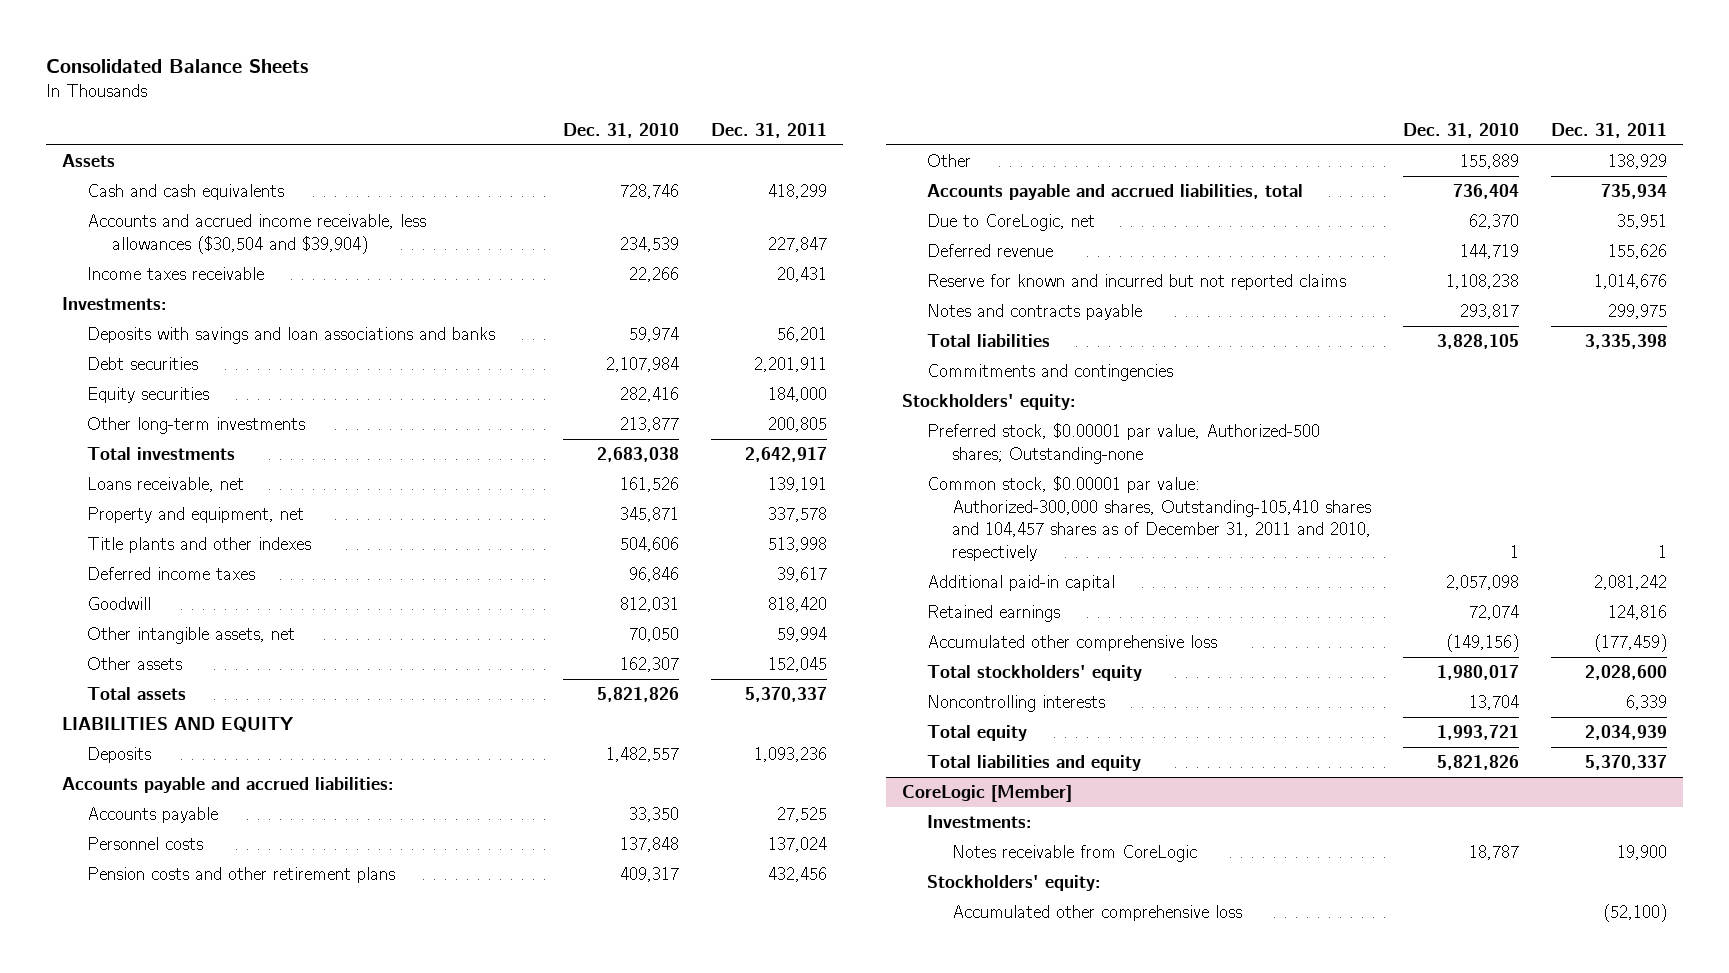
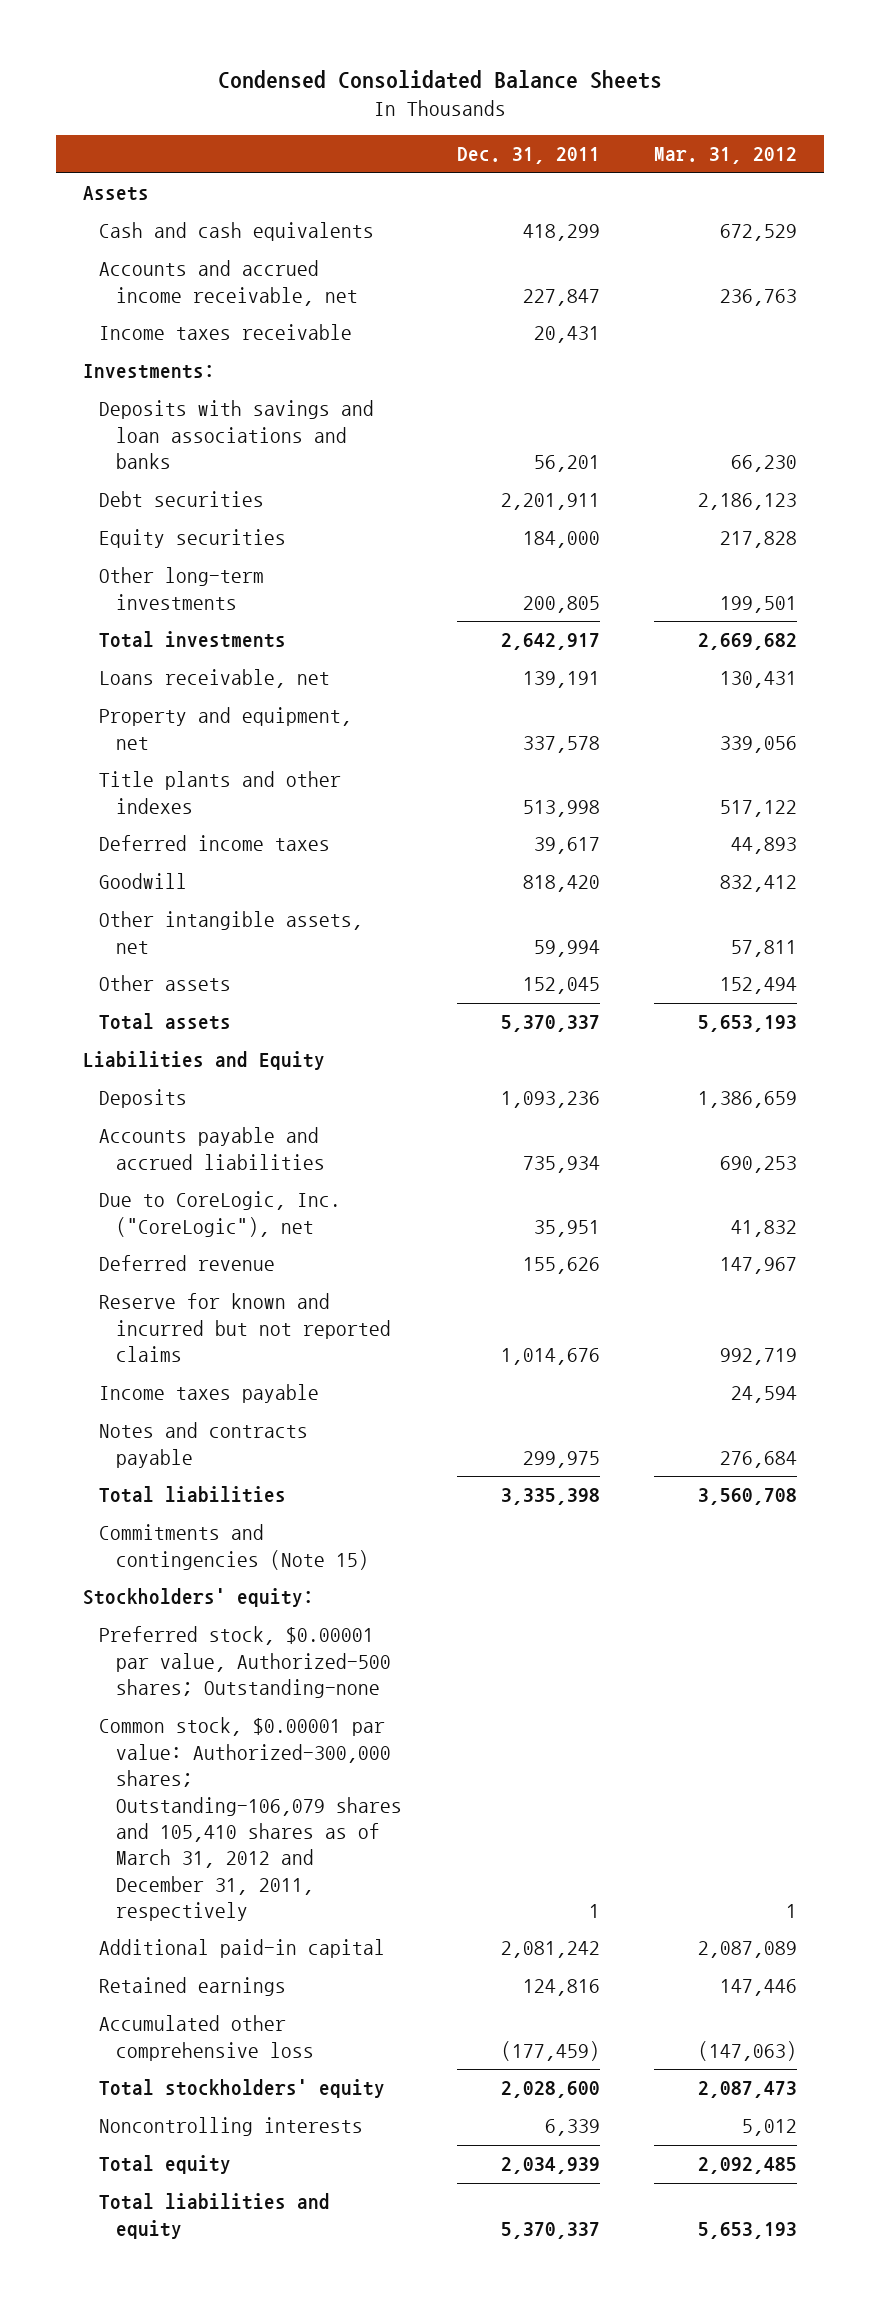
[46,59,309,74] Consolidated Balance Sheets -> [217,70,662,90] Condensed Consolidated Balance Sheets
[562,122,679,138] Dec. 31, 2010 -> none
none -> [654,147,798,165] Mar. 31, 2012
[86,214,426,254] Accounts and accrued income receivable, less allowances ($30,504 and $39,904) -> [99,260,359,306] Accounts and accrued income receivable, net
[62,717,295,733] LIABILITIES AND EQUITY -> [82,1051,325,1071] Liabilities and Equity
[62,777,395,794] Accounts payable and accrued liabilities: -> none
[86,807,218,824] Accounts payable -> none
[86,837,203,851] Personnel costs -> none
[86,867,395,884] Pension costs and other retirement plans -> none
[927,154,972,168] Other -> none
[927,184,1304,201] Accounts payable and accrued liabilities, total -> [99,1127,326,1170] Accounts payable and accrued liabilities
[927,214,1096,232] Due to CoreLogic, net -> [99,1191,342,1237] Due to CoreLogic, Inc. ("CoreLogic"), net
none -> [99,1384,320,1404] Income taxes payable
[927,364,1174,382] Commitments and contingencies -> [99,1524,370,1570] Commitments and contingencies (Note 15)
[927,476,1371,562] Common stock, $0.00001 par value: Authorized-300,000 shares, Outstanding-105,410 shares and 104,457 shares as of December 31, 2011 and 2010, respectively -> [99,1717,403,1921] Common stock, $0.00001 par value: Authorized-300,000 shares; Outstanding-106,079 shares and 105,410 shares as of March 31, 2012 and December 31, 2011, respectively
[902,785,1073,803] CoreLogic [Member] -> none
[927,815,1033,829] Investments: -> none
[951,845,1197,863] Notes receivable from CoreLogic -> none
[927,875,1102,892] Stockholders' equity: -> none
[951,905,1242,922] Accumulated other comprehensive loss -> none

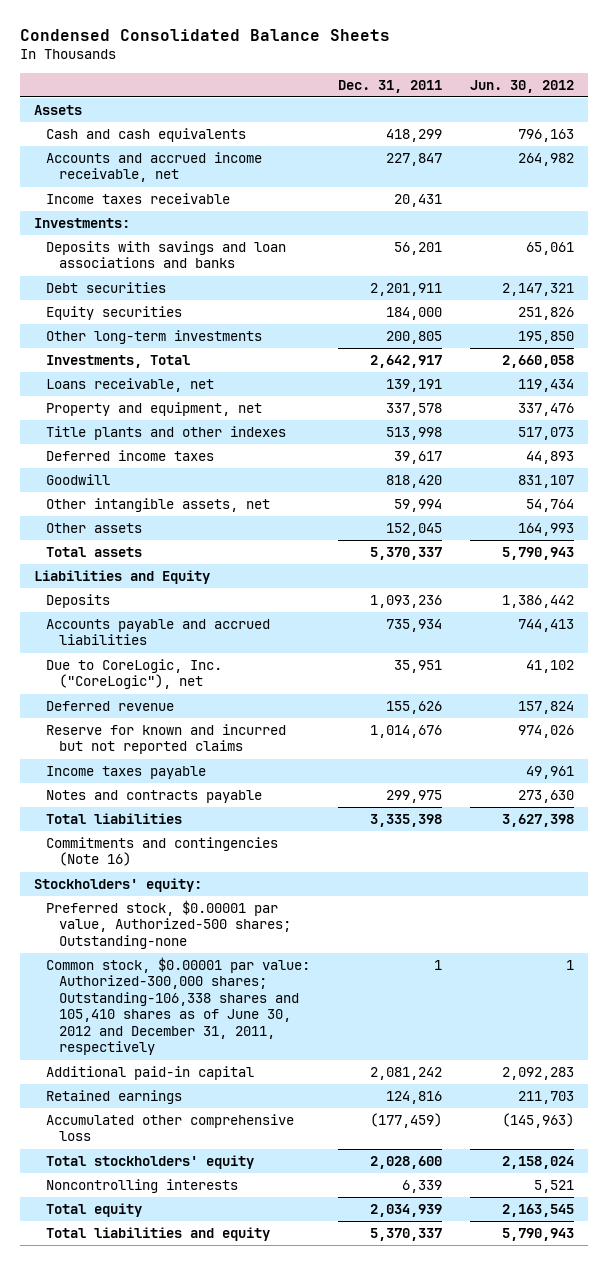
[654,147,798,165] Mar. 31, 2012 -> none
none -> [469,79,574,93] Jun. 30, 2012
[99,631,287,649] Total investments -> [46,354,191,368] Investments, Total
[99,1524,370,1570] Commitments and contingencies (Note 15) -> [46,836,279,867] Commitments and contingencies (Note 16)
[99,1717,403,1921] Common stock, $0.00001 par value: Authorized-300,000 shares; Outstanding-106,079 shares and 105,410 shares as of March 31, 2012 and December 31, 2011, respectively -> [46,956,311,1056] Common stock, $0.00001 par value: Authorized-300,000 shares; Outstanding-106,338 shares and 105,410 shares as of June 30, 2012 and December 31, 2011, respectively

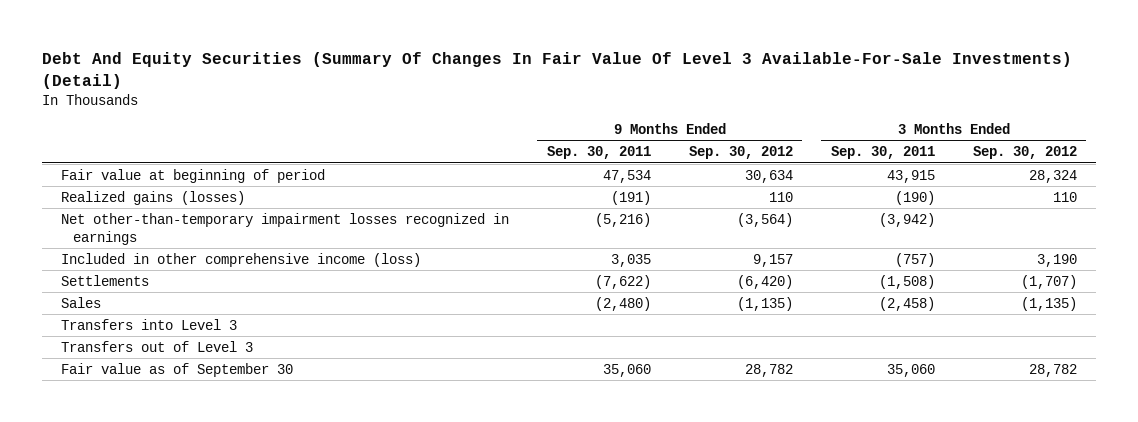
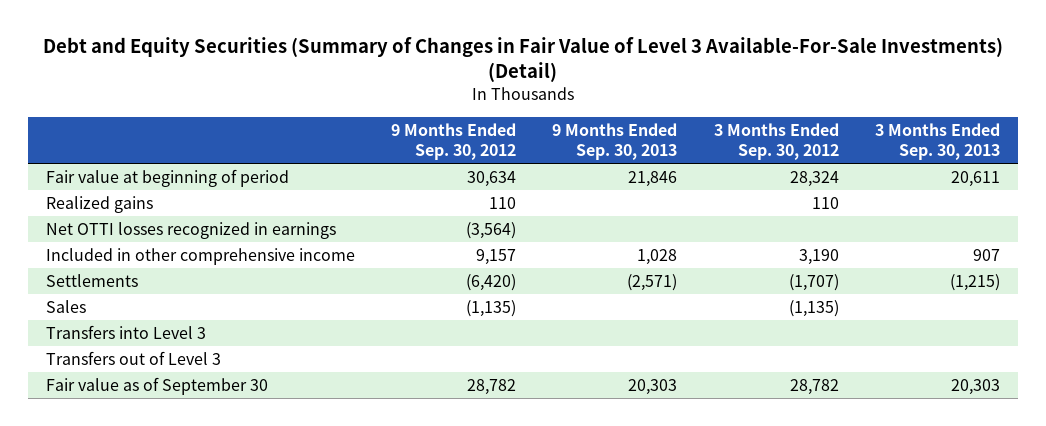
[41,51,1072,89] Debt And Equity Securities (Summary Of Changes In Fair Value Of Level 3 Available-For-Sale Investments) (Detail) -> [42,37,1003,83] Debt and Equity Securities (Summary of Changes in Fair Value of Level 3 Available-For-Sale Investments) (Detail)
[546,146,651,160] Sep. 30, 2011 -> none
[830,146,935,160] Sep. 30, 2011 -> none
none -> [552,122,678,161] 9 Months Ended Sep. 30, 2013
none -> [874,122,1000,161] 3 Months Ended Sep. 30, 2013
[60,190,245,205] Realized gains (losses) -> [46,196,154,214] Realized gains
[60,212,509,245] Net other-than-temporary impairment losses recognized in earnings -> [46,222,337,240] Net OTTI losses recognized in earnings
[60,252,421,267] Included in other comprehensive income (loss) -> [46,248,356,266] Included in other comprehensive income

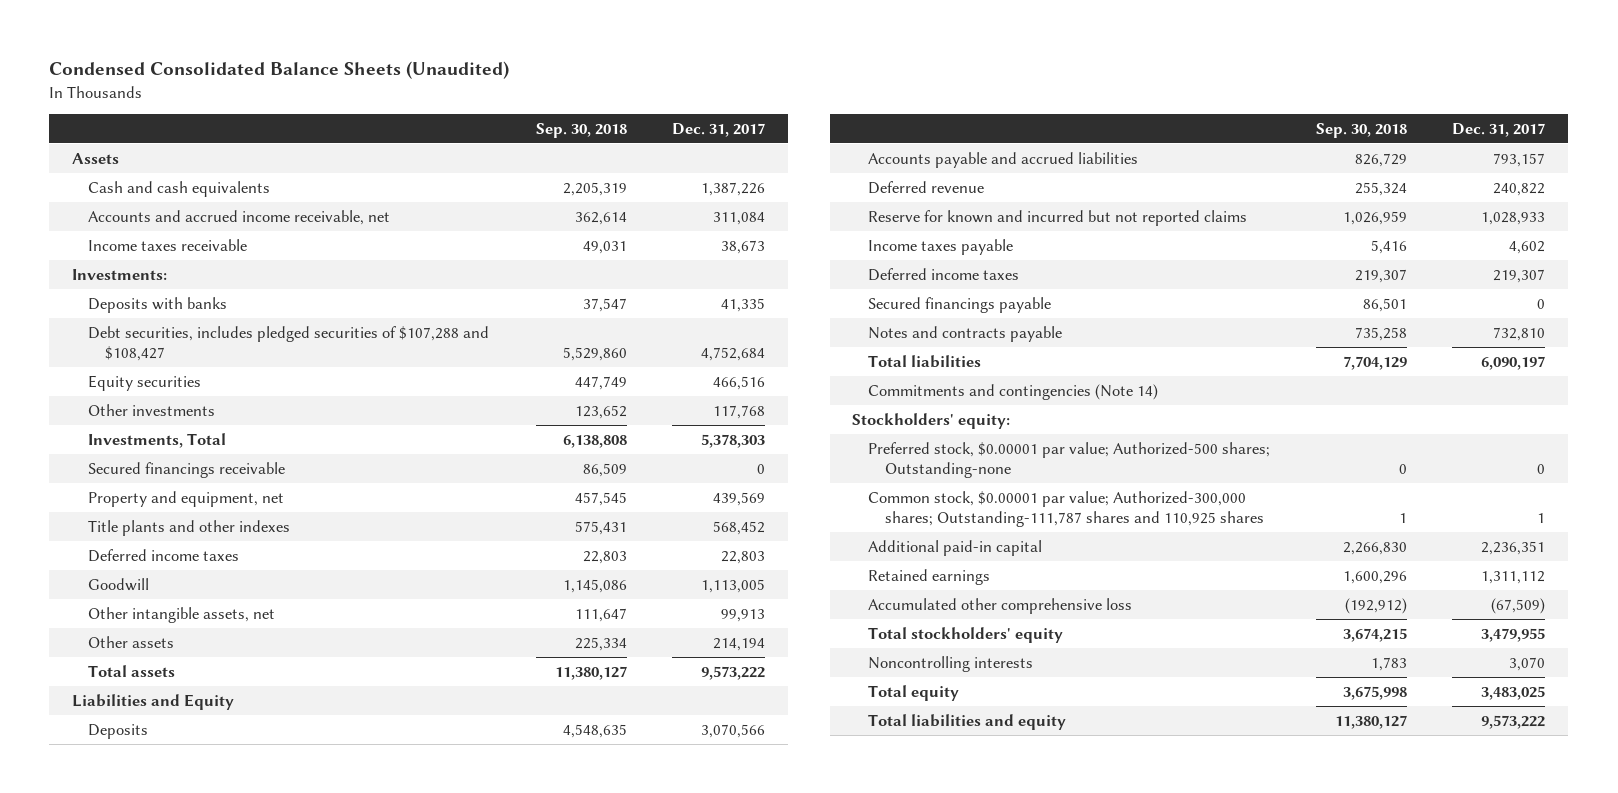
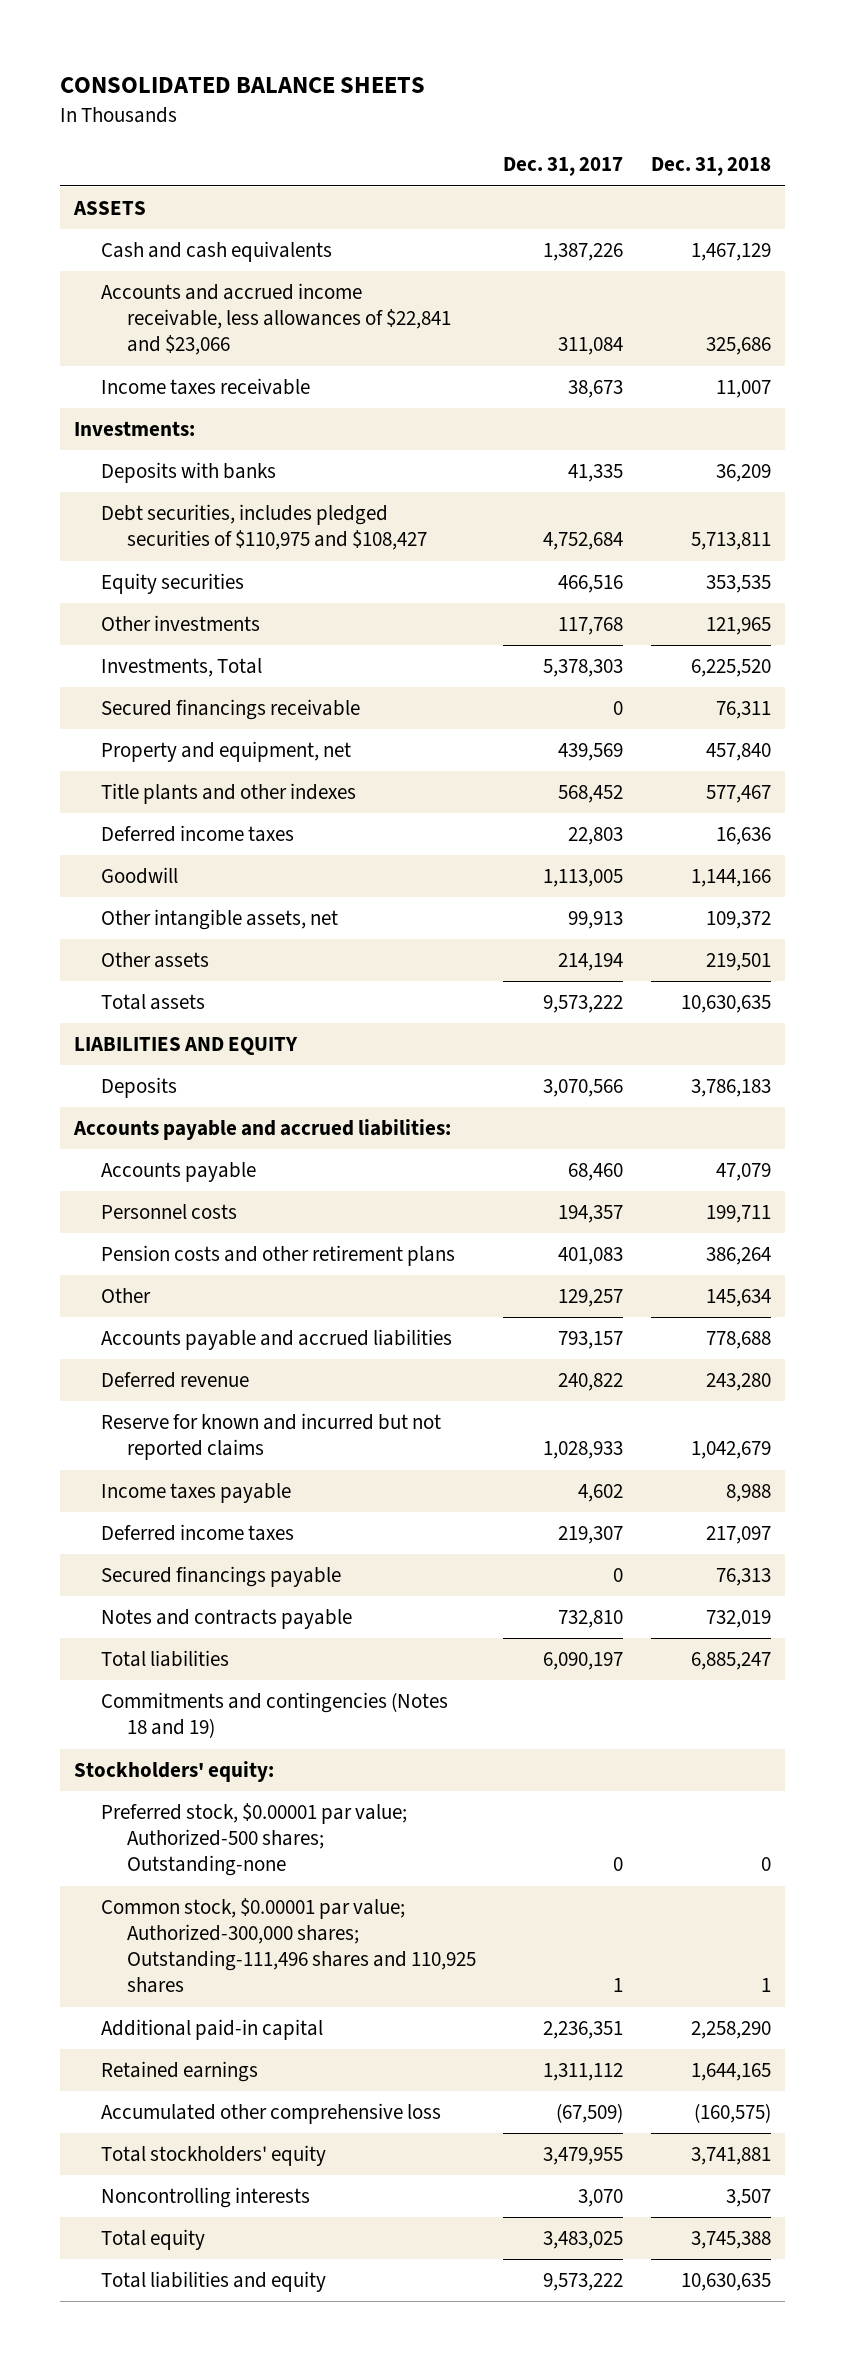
[49,61,510,80] Condensed Consolidated Balance Sheets (Unaudited) -> [60,77,426,94] CONSOLIDATED BALANCE SHEETS
[535,122,627,138] Sep. 30, 2018 -> none
none -> [651,157,772,177] Dec. 31, 2018
[72,152,120,164] Assets -> [73,201,147,216] ASSETS
[88,209,391,225] Accounts and accrued income receivable, net -> [100,283,451,356] Accounts and accrued income receivable, less allowances of $22,841 and $23,066
[88,325,490,361] Debt securities, includes pledged securities of $107,288 and $108,427 -> [100,504,427,551] Debt securities, includes pledged securities of $110,975 and $108,427
[72,693,235,710] Liabilities and Equity -> [74,1037,299,1056] LIABILITIES AND EQUITY
none -> [73,1119,452,1141] Accounts payable and accrued liabilities:
none -> [100,1162,256,1183] Accounts payable
none -> [100,1204,237,1220] Personnel costs
none -> [100,1245,455,1267] Pension costs and other retirement plans
none -> [100,1288,151,1304] Other
[868,383,1159,400] Commitments and contingencies (Note 14) -> [100,1692,448,1739] Commitments and contingencies (Notes 18 and 19)
[868,490,1264,527] Common stock, $0.00001 par value; Authorized-300,000 shares; Outstanding-111,787 shares and 110,925 shares -> [100,1898,476,1994] Common stock, $0.00001 par value; Authorized-300,000 shares; Outstanding-111,496 shares and 110,925 shares

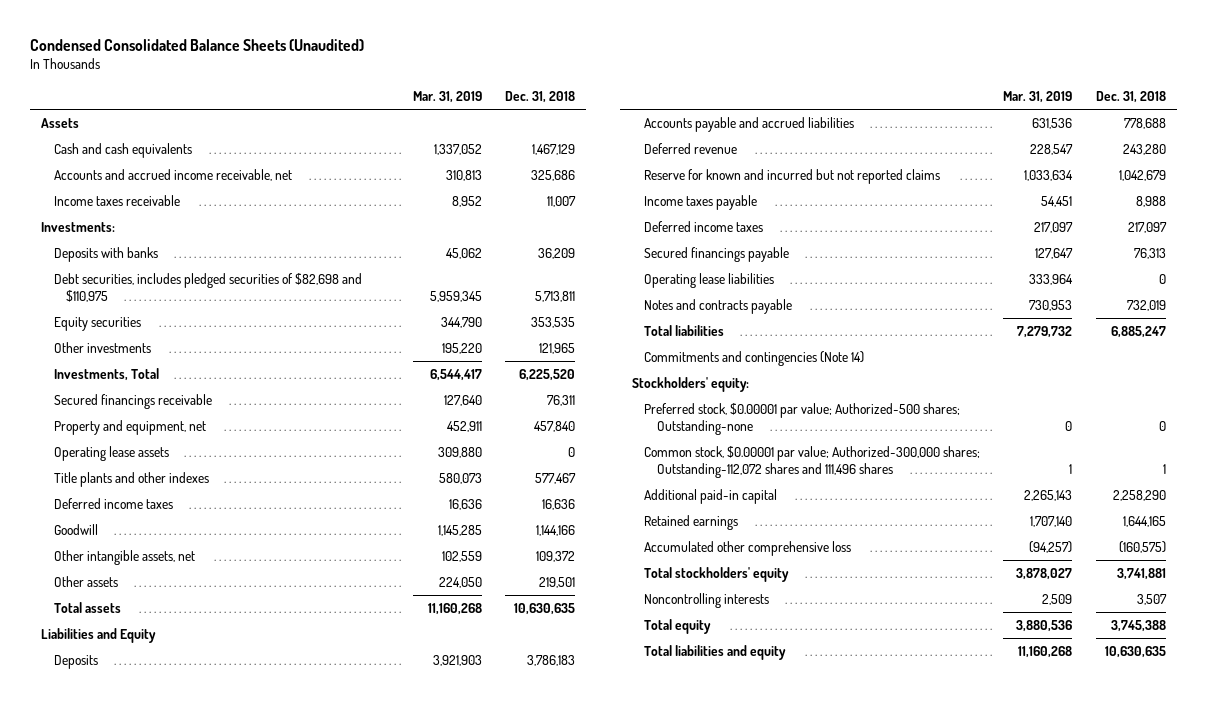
[60,77,426,94] CONSOLIDATED BALANCE SHEETS -> [29,38,364,51] Condensed Consolidated Balance Sheets (Unaudited)
[503,157,624,177] Dec. 31, 2017 -> none
none -> [412,90,482,103] Mar. 31, 2019
[73,201,147,216] ASSETS -> [41,118,80,129] Assets
[100,283,451,356] Accounts and accrued income receivable, less allowances of $22,841 and $23,066 -> [53,169,292,182] Accounts and accrued income receivable, net
[100,504,427,551] Debt securities, includes pledged securities of $110,975 and $108,427 -> [53,273,362,302] Debt securities, includes pledged securities of $82,698 and $110,975
none -> [53,446,169,462] Operating lease assets
[74,1037,299,1056] LIABILITIES AND EQUITY -> [41,628,157,644] Liabilities and Equity
[73,1119,452,1141] Accounts payable and accrued liabilities: -> none
[100,1162,256,1183] Accounts payable -> none
[100,1204,237,1220] Personnel costs -> none
[100,1245,455,1267] Pension costs and other retirement plans -> none
[100,1288,151,1304] Other -> none
none -> [644,273,775,289] Operating lease liabilities
[100,1692,448,1739] Commitments and contingencies (Notes 18 and 19) -> [644,351,865,367] Commitments and contingencies (Note 14)
[100,1898,476,1994] Common stock, $0.00001 par value; Authorized-300,000 shares; Outstanding-111,496 shares and 110,925 shares -> [644,446,981,478] Common stock, $0.00001 par value; Authorized-300,000 shares; Outstanding-112,072 shares and 111,496 shares

